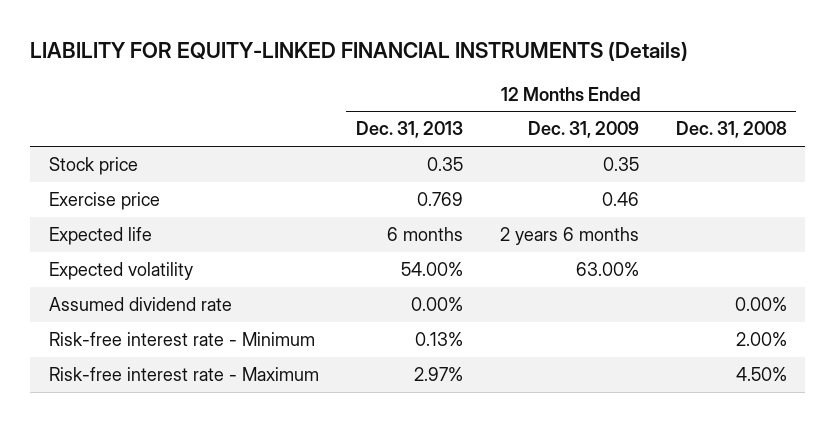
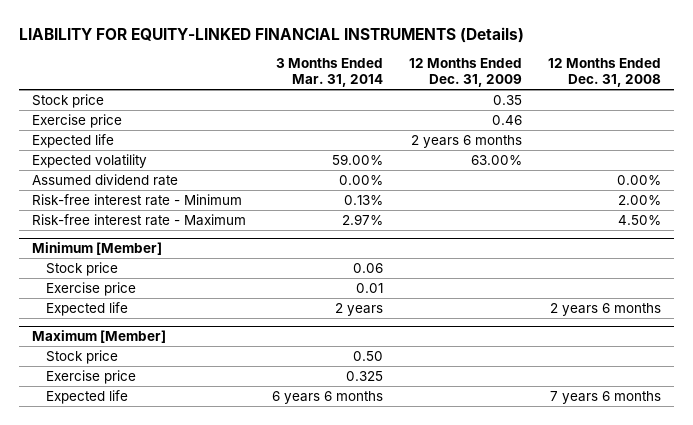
[355,121,463,139] Dec. 31, 2013 -> none
none -> [276,58,384,88] 3 Months Ended Mar. 31, 2014
none -> [32,241,163,255] Minimum [Member]
none -> [45,261,118,276] Stock price
none -> [45,281,136,296] Exercise price
none -> [45,301,128,316] Expected life
none -> [32,329,167,343] Maximum [Member]
none -> [45,349,118,364] Stock price
none -> [45,369,136,384] Exercise price
none -> [45,389,128,404] Expected life

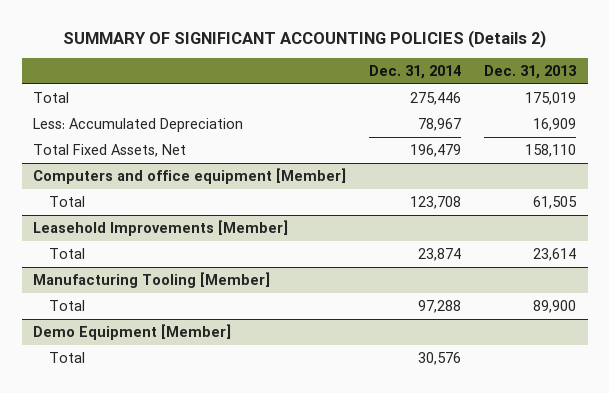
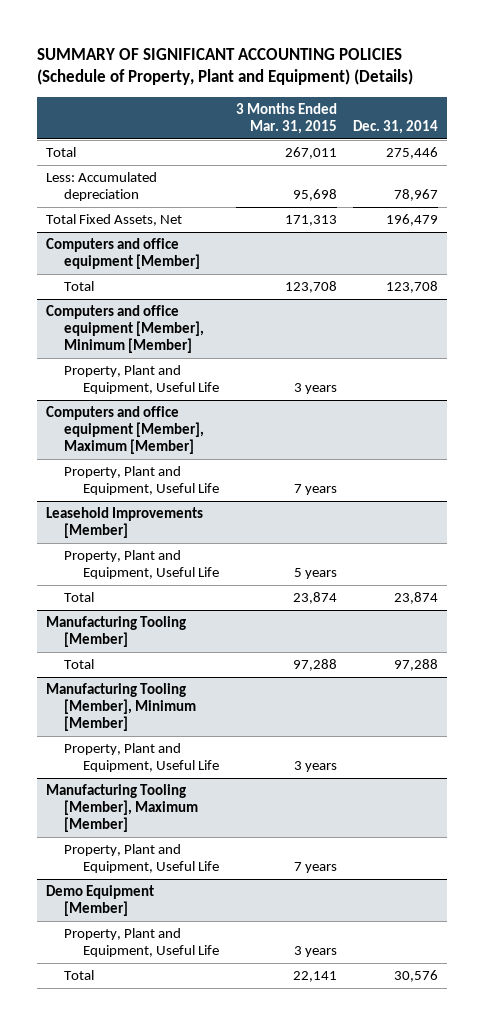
[62,29,546,48] SUMMARY OF SIGNIFICANT ACCOUNTING POLICIES (Details 2) -> [37,47,414,86] SUMMARY OF SIGNIFICANT ACCOUNTING POLICIES (Schedule of Property, Plant and Equipment) (Details)
[484,64,577,79] Dec. 31, 2013 -> none
none -> [235,103,337,134] 3 Months Ended Mar. 31, 2015
[33,117,244,132] Less: Accumulated Depreciation -> [45,172,157,201] Less: Accumulated depreciation
none -> [45,305,205,353] Computers and office equipment [Member], Minimum [Member]
none -> [64,365,219,394] Property, Plant and Equipment, Useful Life
none -> [45,406,205,454] Computers and office equipment [Member], Maximum [Member]
none -> [64,466,219,495] Property, Plant and Equipment, Useful Life
none -> [64,550,219,579] Property, Plant and Equipment, Useful Life
none -> [45,683,197,731] Manufacturing Tooling [Member], Minimum [Member]
none -> [64,743,219,772] Property, Plant and Equipment, Useful Life
none -> [45,784,199,832] Manufacturing Tooling [Member], Maximum [Member]
none -> [64,844,219,873] Property, Plant and Equipment, Useful Life
none -> [64,928,219,957] Property, Plant and Equipment, Useful Life

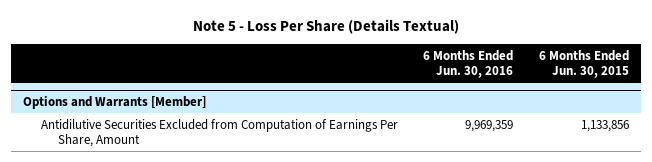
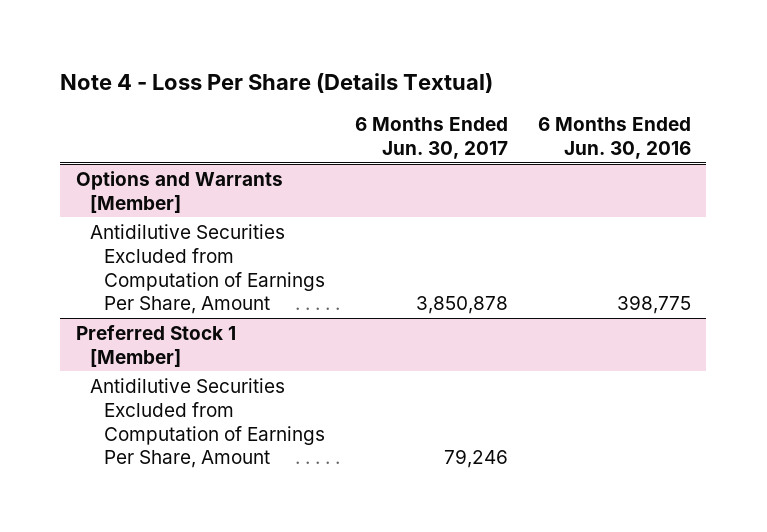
[193,18,460,34] Note 5 - Loss Per Share (Details Textual) -> [60,73,494,94] Note 4 - Loss Per Share (Details Textual)
[538,49,629,79] 6 Months Ended Jun. 30, 2015 -> none
none -> [355,117,509,160] 6 Months Ended Jun. 30, 2017
[465,119,514,132] 9,969,359 -> [617,295,692,315] 398,775
none -> [75,324,236,367] Preferred Stock 1 [Member]
none -> [89,377,325,469] Antidilutive Securities Excluded from Computation of Earnings Per Share, Amount

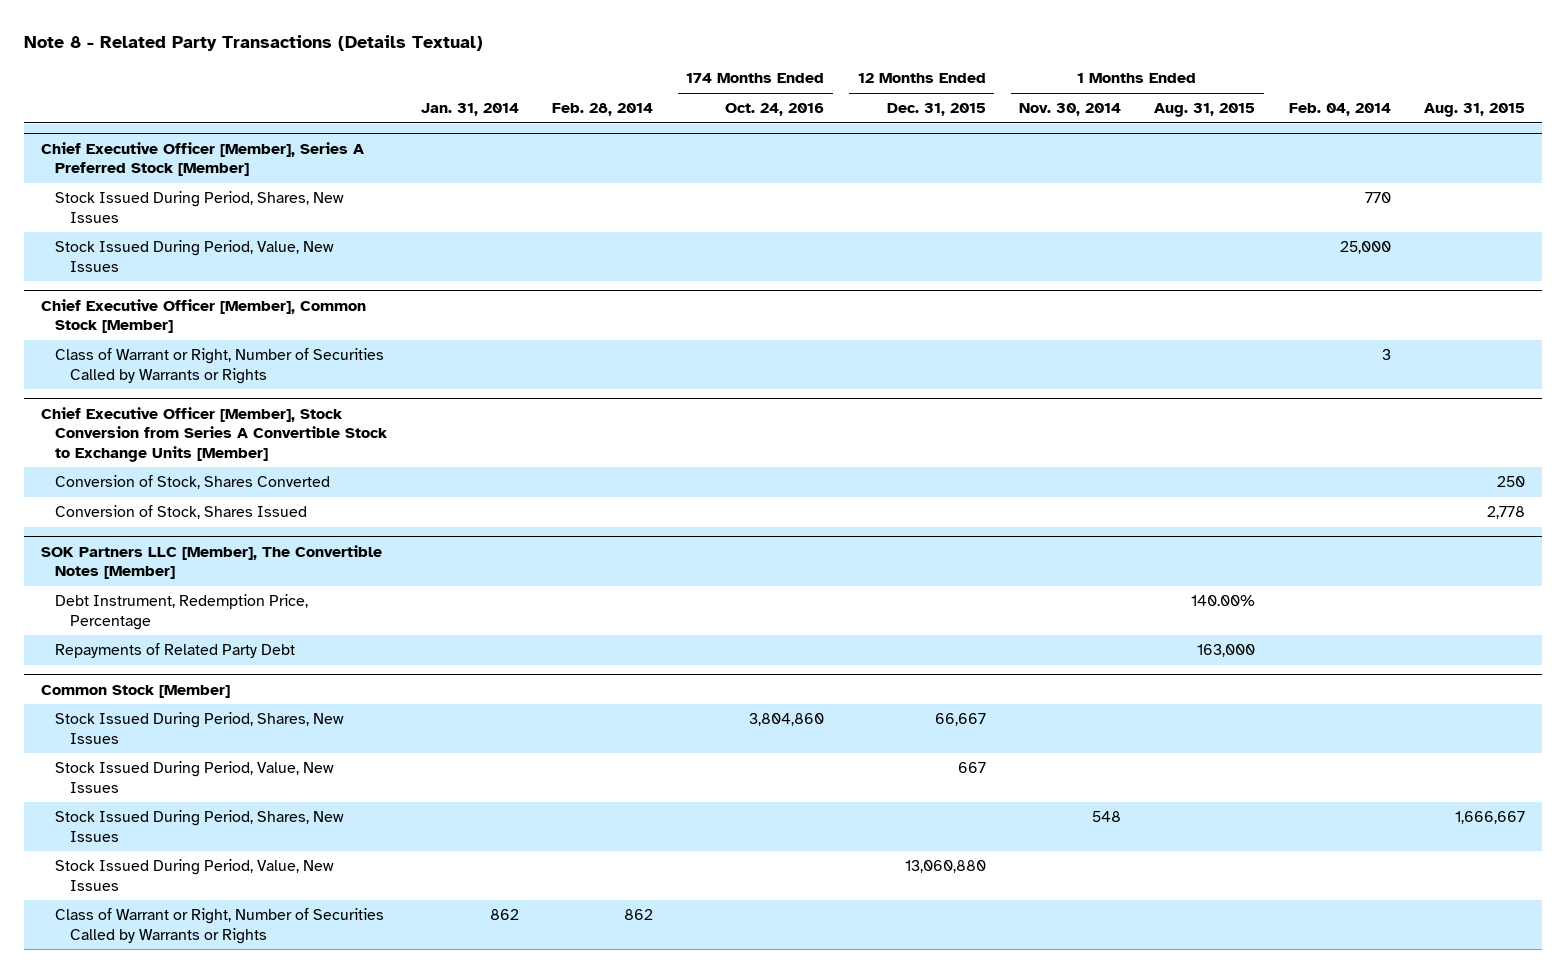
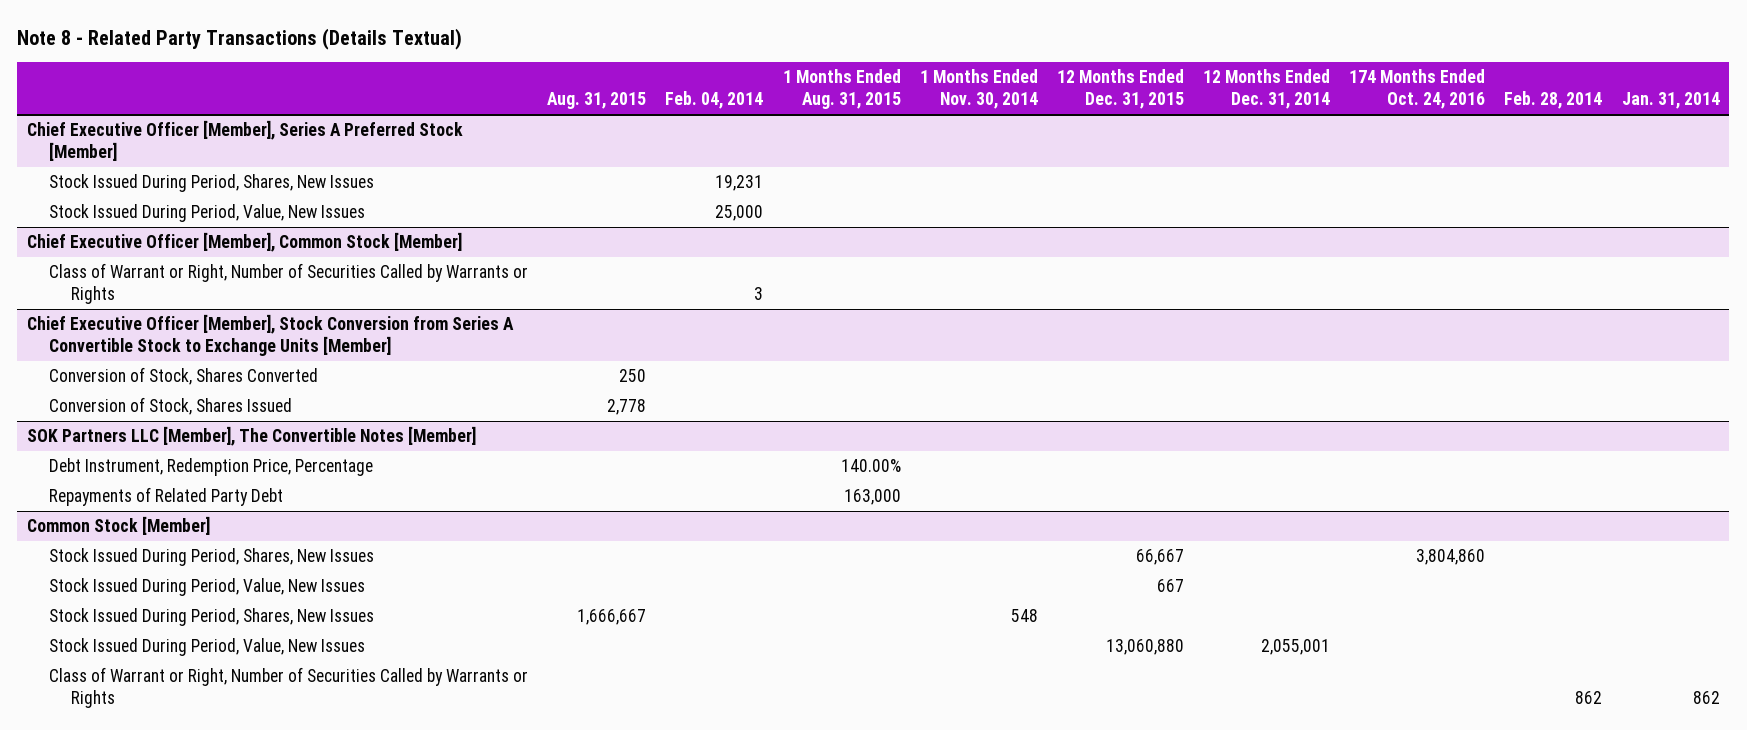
none -> [1203,69,1331,110] 12 Months Ended Dec. 31, 2014
[1364,192,1391,204] 770 -> [715,175,764,192] 19,231

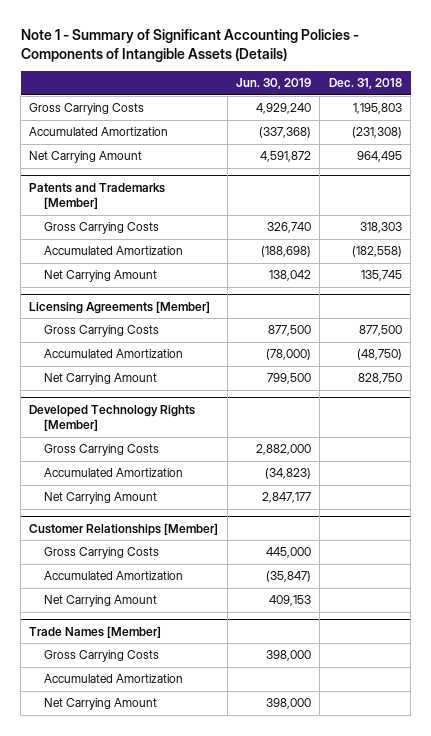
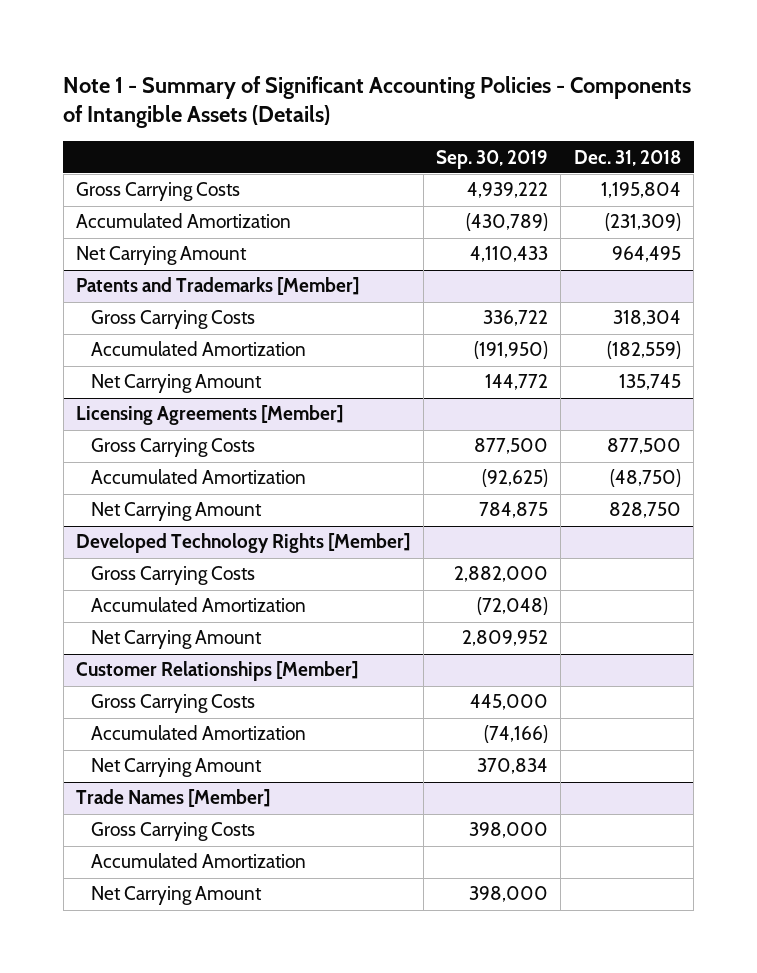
[236,78,312,90] Jun. 30, 2019 -> none
none -> [436,149,549,169] Sep. 30, 2019
[352,103,402,115] 1,195,803 -> [600,182,681,199] 1,195,804
[351,127,402,139] (231,308) -> [604,213,681,232] (231,309)
[359,222,402,234] 318,303 -> [612,310,681,327] 318,304
[351,246,402,258] (182,558) -> [606,341,681,360] (182,559)

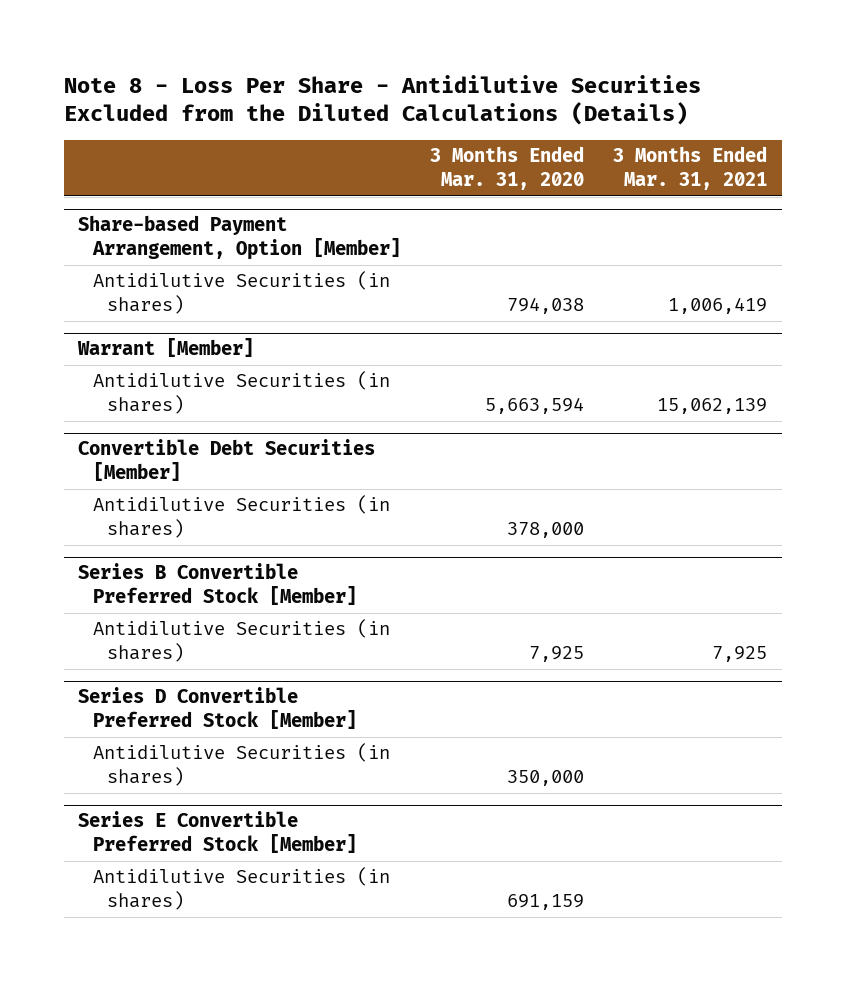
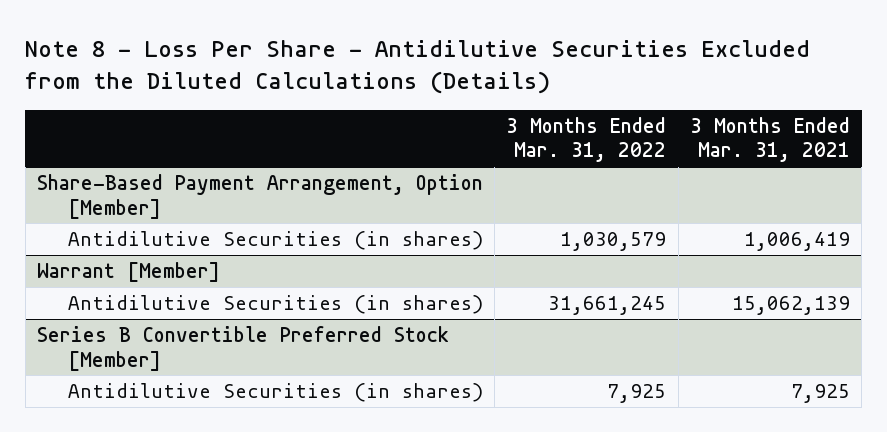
[430,146,585,191] 3 Months Ended Mar. 31, 2020 -> none
none -> [506,116,667,163] 3 Months Ended Mar. 31, 2022
[78,215,401,261] Share-based Payment Arrangement, Option [Member] -> [36,174,483,219] Share-Based Payment Arrangement, Option [Member]
[78,439,376,482] Convertible Debt Securities [Member] -> none
[92,495,390,539] Antidilutive Securities (in shares) -> none
[78,687,357,730] Series D Convertible Preferred Stock [Member] -> none
[92,743,390,787] Antidilutive Securities (in shares) -> none
[78,811,357,854] Series E Convertible Preferred Stock [Member] -> none
[92,867,390,911] Antidilutive Securities (in shares) -> none

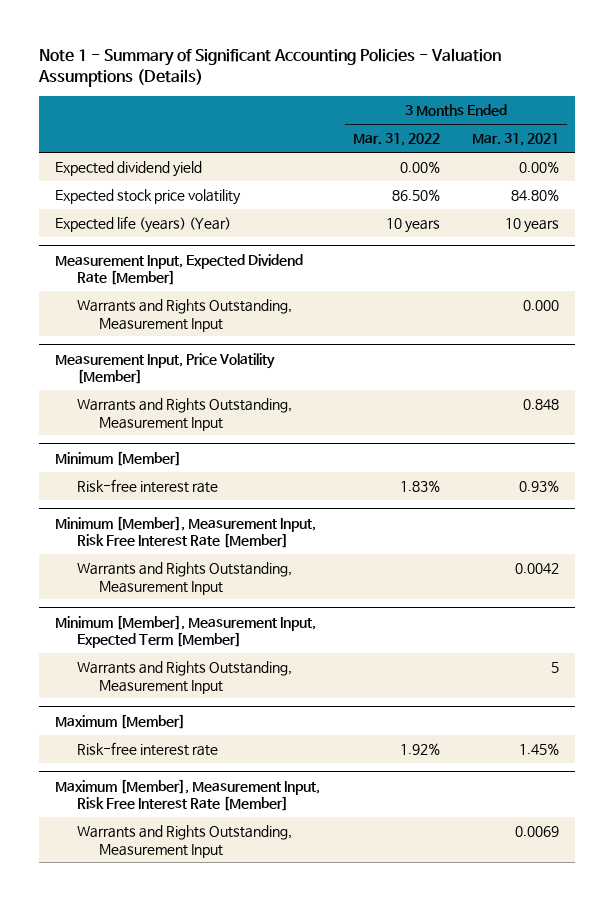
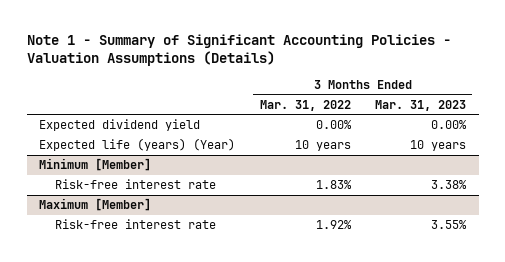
[472,133,560,147] Mar. 31, 2021 -> none
none -> [375,99,467,111] Mar. 31, 2023
[55,189,242,206] Expected stock price volatility -> none
[55,253,304,286] Measurement Input, Expected Dividend Rate [Member] -> none
[77,299,293,332] Warrants and Rights Outstanding, Measurement Input -> none
[55,352,276,385] Measurement Input, Price Volatility [Member] -> none
[77,398,293,431] Warrants and Rights Outstanding, Measurement Input -> none
[55,515,317,549] Minimum [Member], Measurement Input, Risk Free Interest Rate [Member] -> none
[77,562,293,595] Warrants and Rights Outstanding, Measurement Input -> none
[55,614,317,649] Minimum [Member], Measurement Input, Expected Term [Member] -> none
[77,661,293,694] Warrants and Rights Outstanding, Measurement Input -> none
[55,778,321,812] Maximum [Member], Measurement Input, Risk Free Interest Rate [Member] -> none
[77,825,293,858] Warrants and Rights Outstanding, Measurement Input -> none

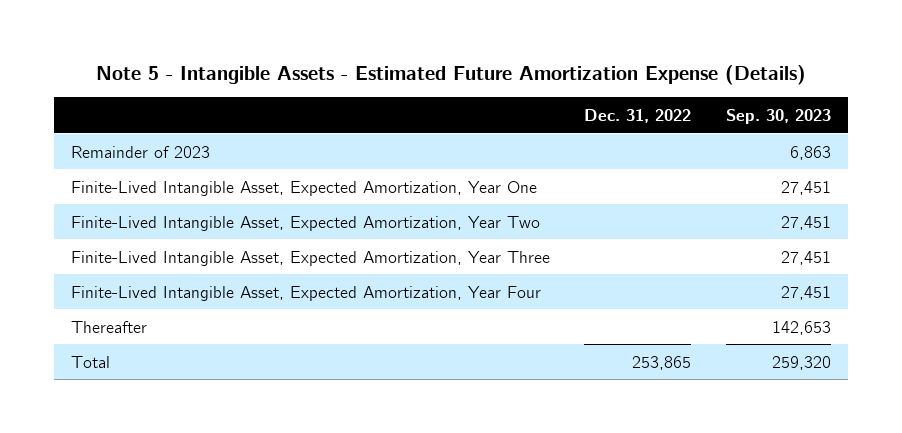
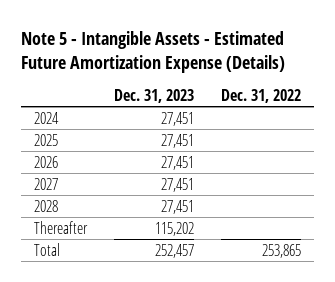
[725,109,831,125] Sep. 30, 2023 -> none
none -> [113,88,194,103] Dec. 31, 2023
[70,145,210,158] Remainder of 2023 -> none
[70,180,537,196] Finite-Lived Intangible Asset, Expected Amortization, Year One -> [34,111,60,124] 2024
[70,215,540,231] Finite-Lived Intangible Asset, Expected Amortization, Year Two -> [34,133,59,146] 2025
[70,250,550,266] Finite-Lived Intangible Asset, Expected Amortization, Year Three -> [34,155,59,168] 2026
[70,285,541,301] Finite-Lived Intangible Asset, Expected Amortization, Year Four -> [34,177,59,190] 2027
none -> [34,199,59,212] 2028

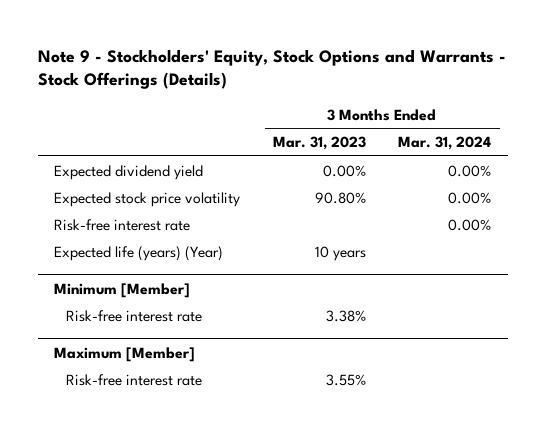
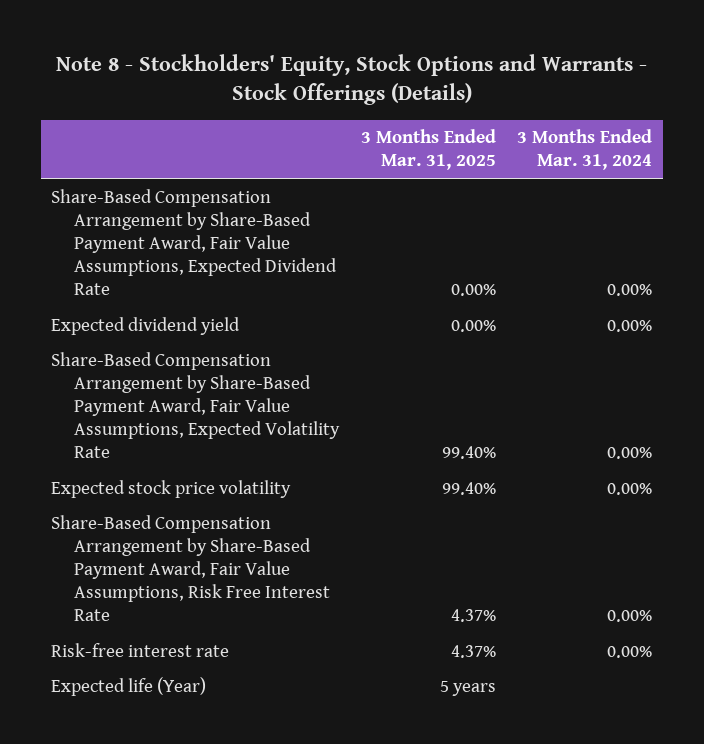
[37,48,506,90] Note 9 - Stockholders' Equity, Stock Options and Warrants - Stock Offerings (Details) -> [55,53,647,106] Note 8 - Stockholders' Equity, Stock Options and Warrants - Stock Offerings (Details)
[272,136,366,151] Mar. 31, 2023 -> none
none -> [360,129,496,171] 3 Months Ended Mar. 31, 2025
none -> [51,188,338,296] Share-Based Compensation Arrangement by Share-Based Payment Award, Fair Value Assumptions, Expected Dividend Rate
none -> [51,351,341,459] Share-Based Compensation Arrangement by Share-Based Payment Award, Fair Value Assumptions, Expected Volatility Rate
none -> [51,514,331,622] Share-Based Compensation Arrangement by Share-Based Payment Award, Fair Value Assumptions, Risk Free Interest Rate
[54,282,191,298] Minimum [Member] -> none
[66,309,203,322] Risk-free interest rate -> none
[54,346,196,362] Maximum [Member] -> none
[66,373,203,386] Risk-free interest rate -> none
[54,245,224,261] Expected life (years) (Year) -> [51,676,207,696] Expected life (Year)

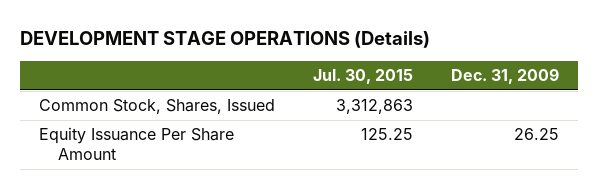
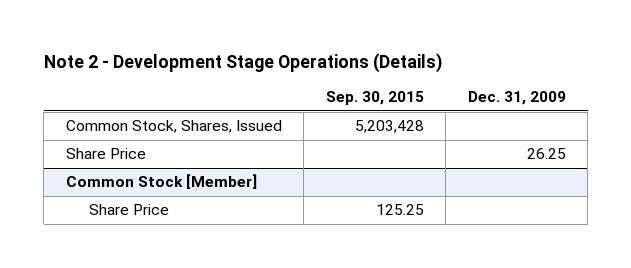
[19,30,430,48] DEVELOPMENT STAGE OPERATIONS (Details) -> [43,52,442,73] Note 2 - Development Stage Operations (Details)
[313,69,414,85] Jul. 30, 2015 -> none
none -> [325,91,424,106] Sep. 30, 2015
[38,127,234,160] Equity Issuance Per Share Amount -> [65,148,146,160] Share Price
none -> [65,174,257,190] Common Stock [Member]
none -> [88,204,169,216] Share Price

